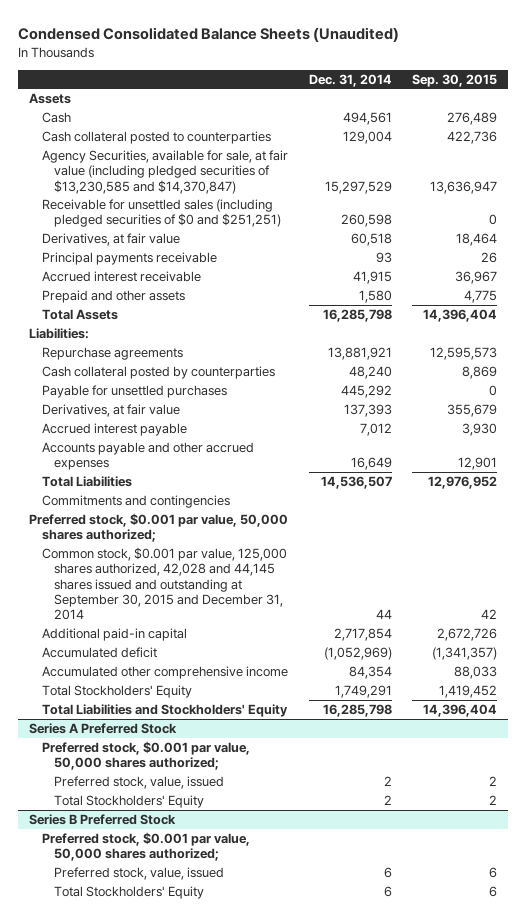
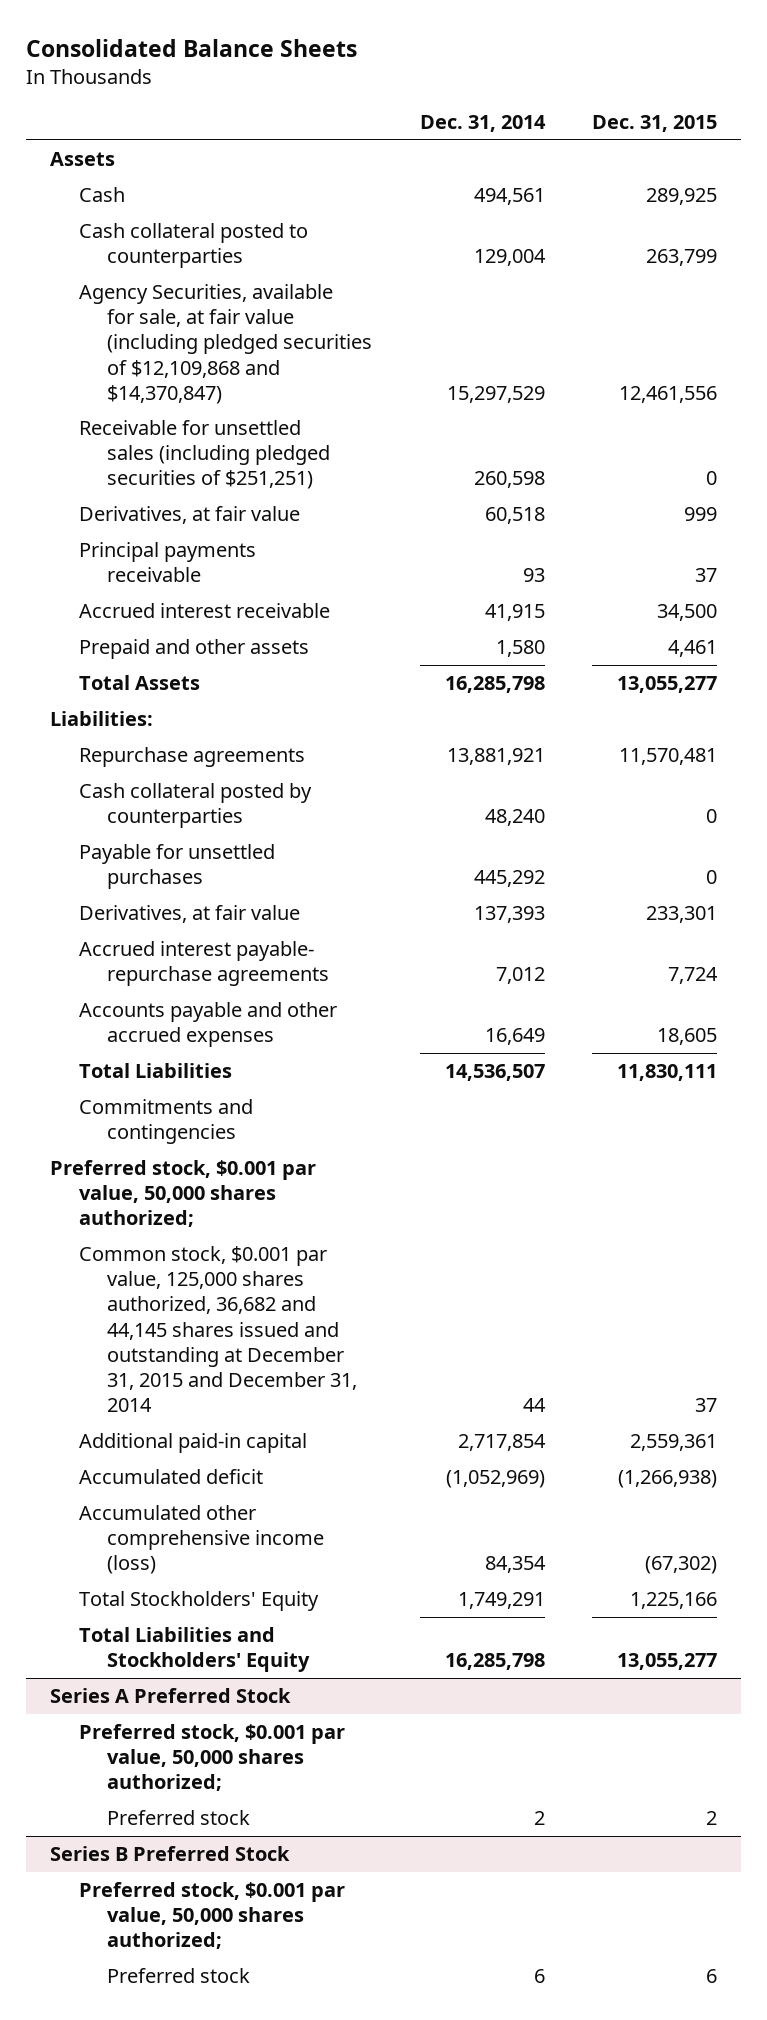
[18,26,400,42] Condensed Consolidated Balance Sheets (Unaudited) -> [26,39,358,58] Consolidated Balance Sheets
[412,73,498,87] Sep. 30, 2015 -> none
none -> [592,115,718,133] Dec. 31, 2015
[41,149,288,194] Agency Securities, available for sale, at fair value (including pledged securities of $13,230,585 and $14,370,847) -> [78,283,373,404] Agency Securities, available for sale, at fair value (including pledged securities of $12,109,868 and $14,370,847)
[41,198,282,228] Receivable for unsettled sales (including pledged securities of $0 and $251,251) -> [78,419,331,490] Receivable for unsettled sales (including pledged securities of $251,251)
[41,422,187,436] Accrued interest payable -> [78,940,330,987] Accrued interest payable- repurchase agreements
[41,546,287,621] Common stock, $0.001 par value, 125,000 shares authorized, 42,028 and 44,145 shares issued and outstanding at September 30, 2015 and December 31, 2014 -> [78,1245,358,1413] Common stock, $0.001 par value, 125,000 shares authorized, 36,682 and 44,145 shares issued and outstanding at December 31, 2015 and December 31, 2014
[41,665,288,679] Accumulated other comprehensive income -> [78,1504,325,1575] Accumulated other comprehensive income (loss)
[54,794,205,808] Total Stockholders' Equity -> none
[54,775,225,789] Preferred stock, value, issued -> [107,1809,251,1825] Preferred stock
[54,885,205,899] Total Stockholders' Equity -> none
[54,866,225,880] Preferred stock, value, issued -> [107,1967,251,1983] Preferred stock

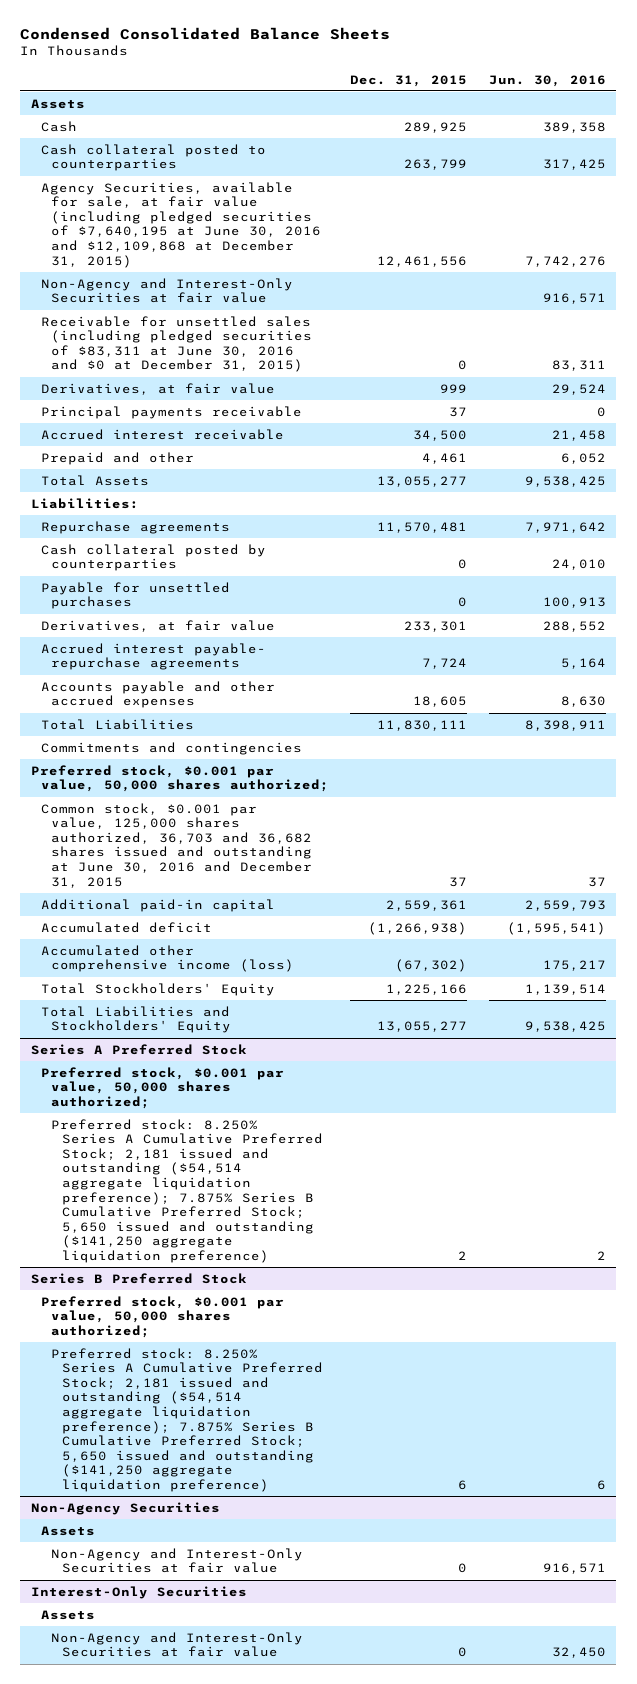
[26,39,358,58] Consolidated Balance Sheets -> [20,27,391,41] Condensed Consolidated Balance Sheets
[419,115,546,133] Dec. 31, 2014 -> none
none -> [488,74,606,87] Jun. 30, 2016
[78,283,373,404] Agency Securities, available for sale, at fair value (including pledged securities of $12,109,868 and $14,370,847) -> [41,181,322,268] Agency Securities, available for sale, at fair value (including pledged securities of $7,640,195 at June 30, 2016 and $12,109,868 at December 31, 2015)
none -> [41,277,294,304] Non-Agency and Interest-Only Securities at fair value
[78,419,331,490] Receivable for unsettled sales (including pledged securities of $251,251) -> [41,315,313,373] Receivable for unsettled sales (including pledged securities of $83,311 at June 30, 2016 and $0 at December 31, 2015)
[78,638,309,659] Prepaid and other assets -> [41,451,195,465] Prepaid and other
[78,1245,358,1413] Common stock, $0.001 par value, 125,000 shares authorized, 36,682 and 44,145 shares issued and outstanding at December 31, 2015 and December 31, 2014 -> [41,802,313,888] Common stock, $0.001 par value, 125,000 shares authorized, 36,703 and 36,682 shares issued and outstanding at June 30, 2016 and December 31, 2015
[107,1809,251,1825] Preferred stock -> [51,1118,323,1263] Preferred stock: 8.250% Series A Cumulative Preferred Stock; 2,181 issued and outstanding ($54,514 aggregate liquidation preference); 7.875% Series B Cumulative Preferred Stock; 5,650 issued and outstanding ($141,250 aggregate liquidation preference)
[107,1967,251,1983] Preferred stock -> [51,1347,323,1492] Preferred stock: 8.250% Series A Cumulative Preferred Stock; 2,181 issued and outstanding ($54,514 aggregate liquidation preference); 7.875% Series B Cumulative Preferred Stock; 5,650 issued and outstanding ($141,250 aggregate liquidation preference)
none -> [30,1501,220,1515] Non-Agency Securities
none -> [41,1525,96,1536] Assets
none -> [51,1547,304,1574] Non-Agency and Interest-Only Securities at fair value
none -> [30,1585,247,1599] Interest-Only Securities
none -> [41,1609,96,1620] Assets
none -> [51,1631,304,1658] Non-Agency and Interest-Only Securities at fair value

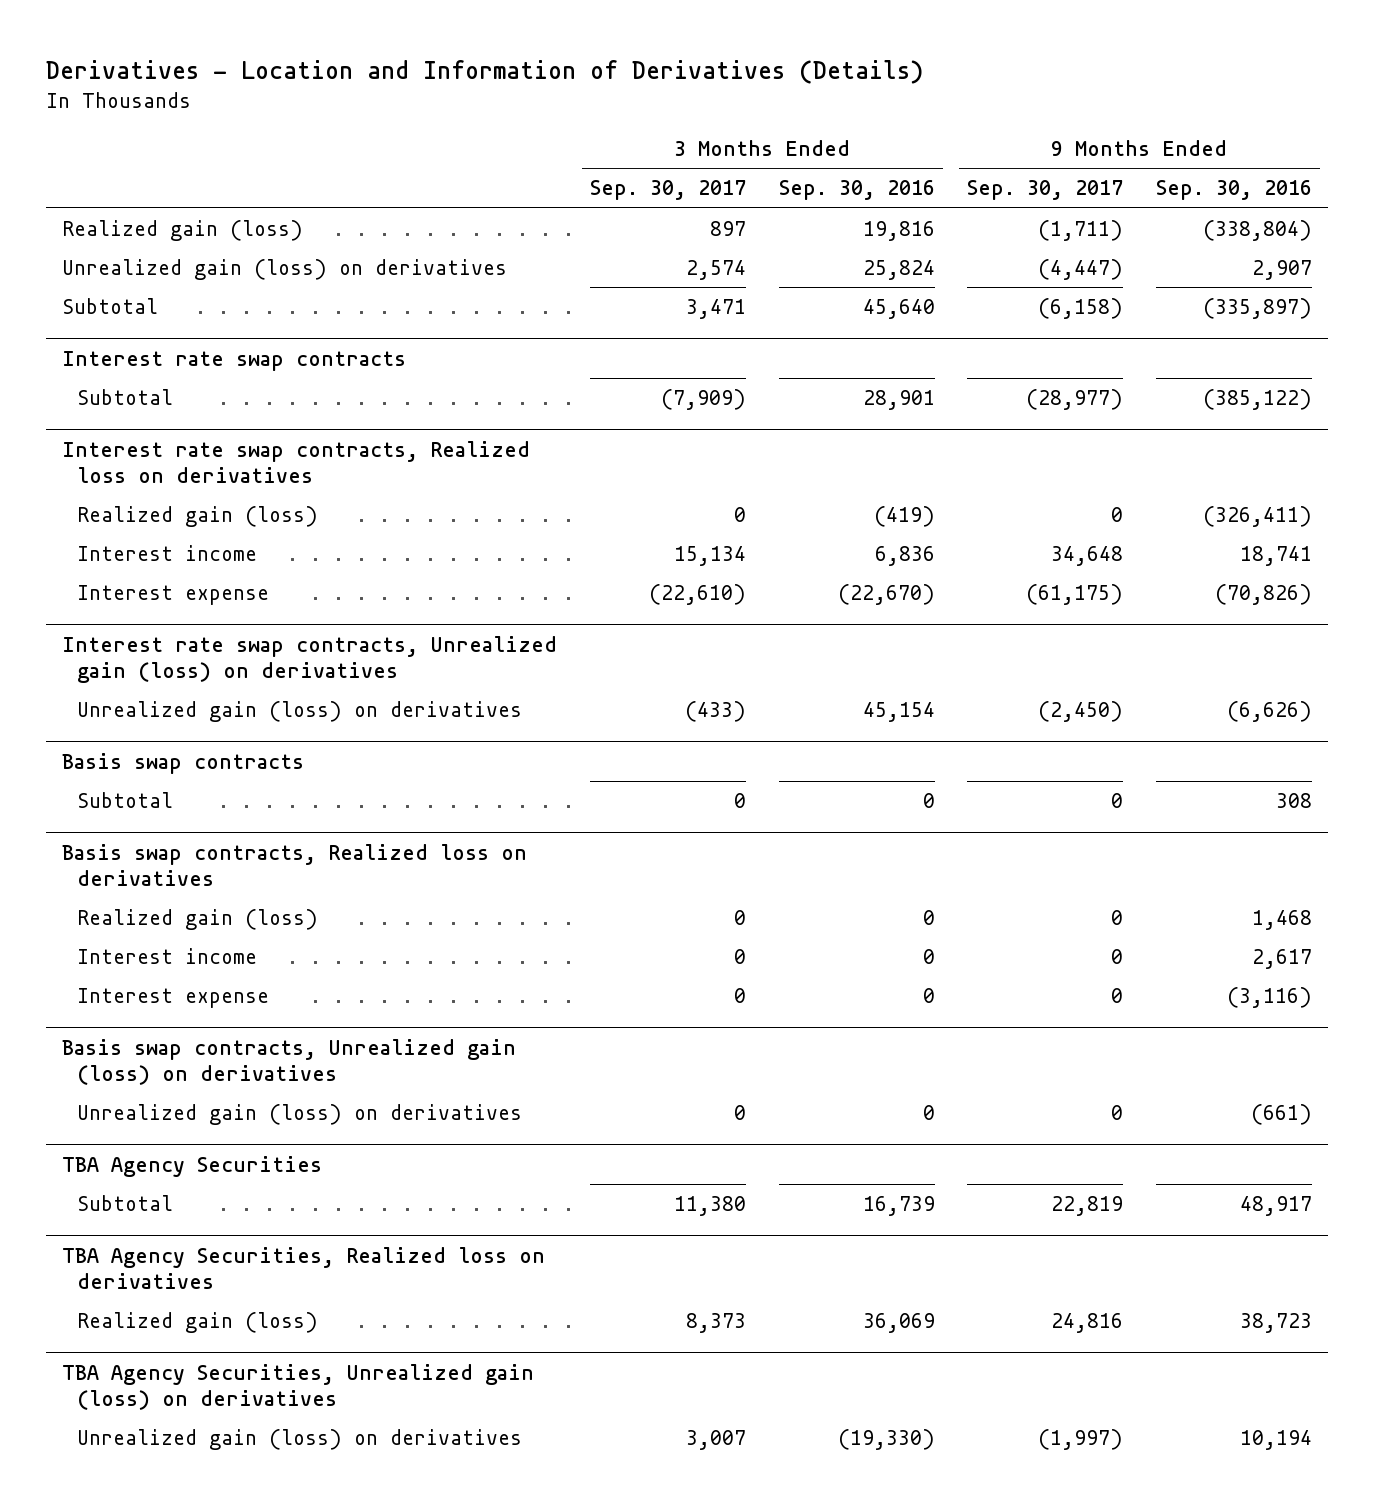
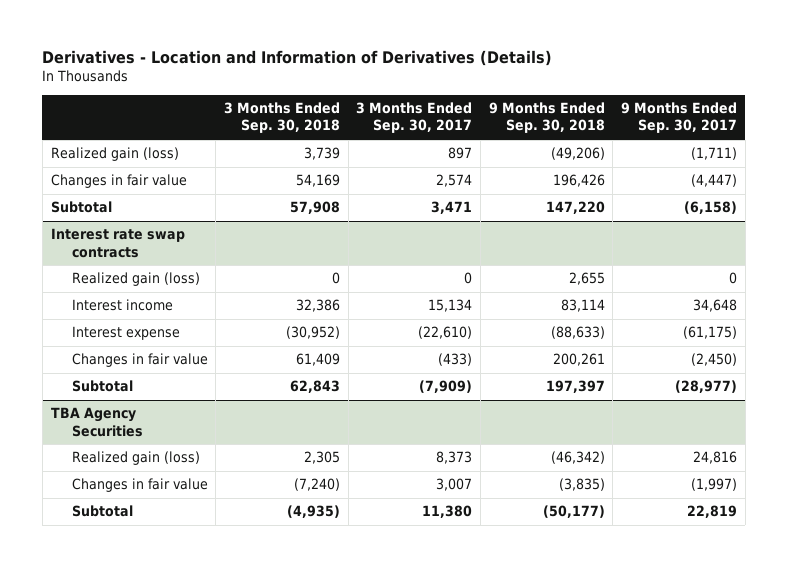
[778,180,935,201] Sep. 30, 2016 -> none
[1155,180,1312,201] Sep. 30, 2016 -> none
none -> [223,102,340,134] 3 Months Ended Sep. 30, 2018
none -> [488,102,605,134] 9 Months Ended Sep. 30, 2018
[62,259,508,281] Unrealized gain (loss) on derivatives -> [50,174,187,189] Changes in fair value
[62,440,531,483] Interest rate swap contracts, Realized loss on derivatives -> none
[62,635,558,683] Interest rate swap contracts, Unrealized gain (loss) on derivatives -> none
[62,752,305,774] Basis swap contracts -> none
[77,792,174,809] Subtotal -> none
[62,843,528,886] Basis swap contracts, Realized loss on derivatives -> none
[77,909,319,931] Realized gain (loss) -> none
[77,948,258,965] Interest income -> none
[77,988,270,1009] Interest expense -> none
[62,1038,517,1085] Basis swap contracts, Unrealized gain (loss) on derivatives -> none
[77,1104,523,1126] Unrealized gain (loss) on derivatives -> none
[77,701,523,723] Unrealized gain (loss) on derivatives -> [71,353,208,368] Changes in fair value
[77,389,174,406] Subtotal -> [71,380,133,393] Subtotal
[62,1246,546,1289] TBA Agency Securities, Realized loss on derivatives -> none
[62,1363,535,1410] TBA Agency Securities, Unrealized gain (loss) on derivatives -> none
[77,1429,523,1451] Unrealized gain (loss) on derivatives -> [71,478,208,493] Changes in fair value
[77,1195,174,1212] Subtotal -> [71,505,133,518] Subtotal

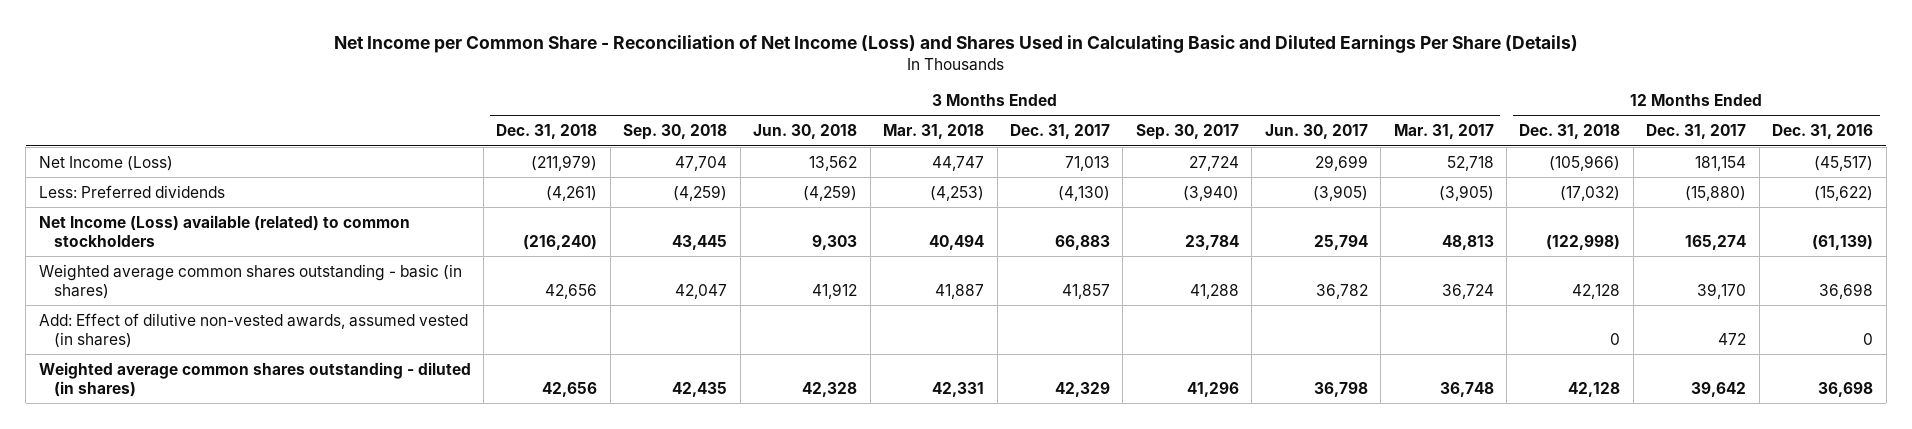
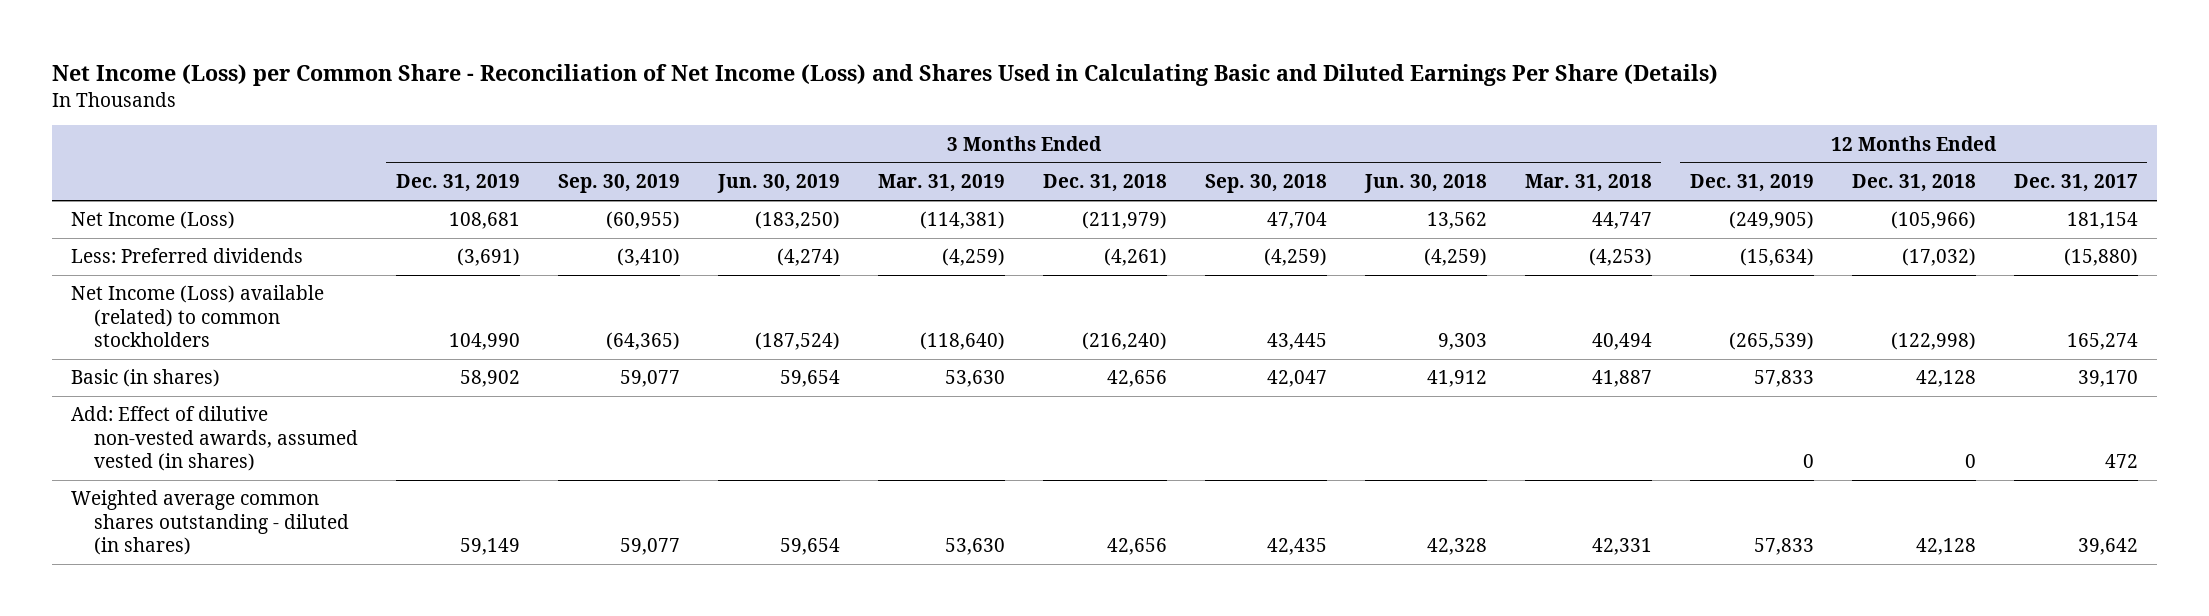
[333,35,1578,54] Net Income per Common Share - Reconciliation of Net Income (Loss) and Shares Used in Calculating Basic and Diluted Earnings Per Share (Details) -> [51,63,1718,86] Net Income (Loss) per Common Share - Reconciliation of Net Income (Loss) and Shares Used in Calculating Basic and Diluted Earnings Per Share (Details)
[1009,124,1110,140] Dec. 31, 2017 -> none
[1135,124,1239,141] Sep. 30, 2017 -> none
[1264,124,1368,140] Jun. 30, 2017 -> none
[1393,124,1494,140] Mar. 31, 2017 -> none
[1772,124,1874,140] Dec. 31, 2016 -> none
none -> [395,174,520,193] Dec. 31, 2019
none -> [557,174,680,194] Sep. 30, 2019
none -> [716,174,840,194] Jun. 30, 2019
none -> [877,174,1005,193] Mar. 31, 2019
none -> [1689,174,1814,193] Dec. 31, 2019
[38,263,462,299] Weighted average common shares outstanding - basic (in shares) -> [70,369,220,388] Basic (in shares)

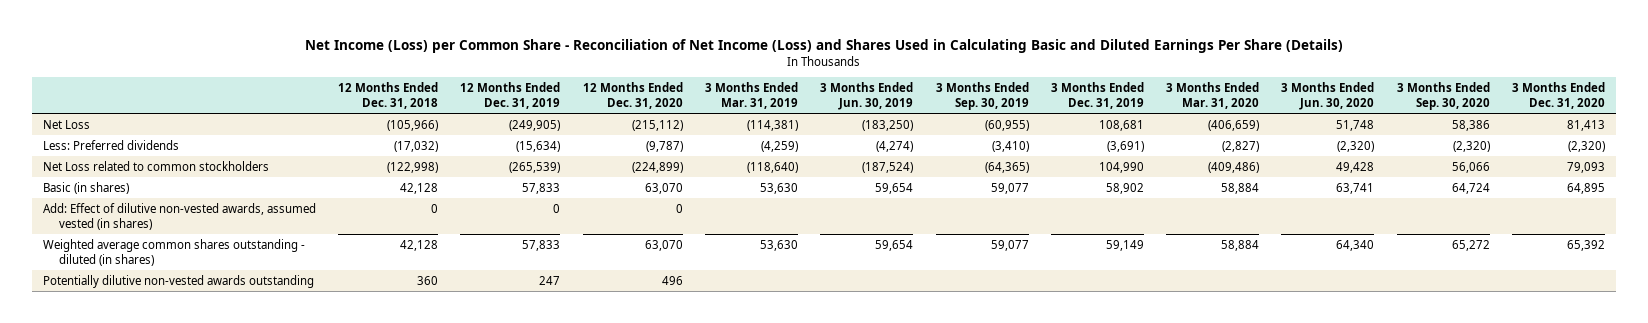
[1042,174,1167,193] Dec. 31, 2018 -> none
[1204,174,1327,194] Sep. 30, 2018 -> none
[1363,174,1487,194] Jun. 30, 2018 -> none
[1524,174,1652,193] Mar. 31, 2018 -> none
[2013,174,2138,193] Dec. 31, 2017 -> none
none -> [582,82,683,109] 12 Months Ended Dec. 31, 2020
none -> [1166,82,1260,109] 3 Months Ended Mar. 31, 2020
none -> [1281,82,1375,110] 3 Months Ended Jun. 30, 2020
none -> [1396,82,1490,110] 3 Months Ended Sep. 30, 2020
none -> [1511,82,1605,109] 3 Months Ended Dec. 31, 2020
[70,211,235,230] Net Income (Loss) -> [42,119,90,129] Net Loss
[70,285,324,347] Net Income (Loss) available (related) to common stockholders -> [42,160,269,171] Net Loss related to common stockholders
none -> [42,274,314,288] Potentially dilutive non-vested awards outstanding

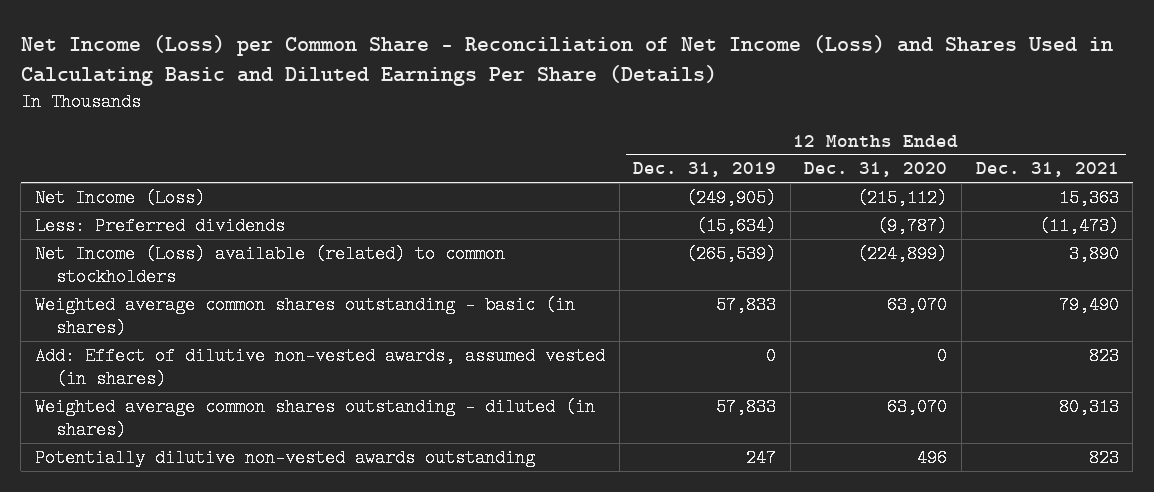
[338,82,439,109] 12 Months Ended Dec. 31, 2018 -> none
[704,82,798,109] 3 Months Ended Mar. 31, 2019 -> none
[820,82,914,110] 3 Months Ended Jun. 30, 2019 -> none
[935,82,1029,110] 3 Months Ended Sep. 30, 2019 -> none
[1050,82,1144,109] 3 Months Ended Dec. 31, 2019 -> none
[1166,82,1260,109] 3 Months Ended Mar. 31, 2020 -> none
[1281,82,1375,110] 3 Months Ended Jun. 30, 2020 -> none
[1396,82,1490,110] 3 Months Ended Sep. 30, 2020 -> none
[1511,82,1605,109] 3 Months Ended Dec. 31, 2020 -> none
none -> [975,162,1119,178] Dec. 31, 2021
[42,119,90,129] Net Loss -> [34,188,205,207] Net Income (Loss)
[42,160,269,171] Net Loss related to common stockholders -> [34,244,505,286] Net Income (Loss) available (related) to common stockholders
[42,181,129,194] Basic (in shares) -> [34,295,575,337] Weighted average common shares outstanding - basic (in shares)

